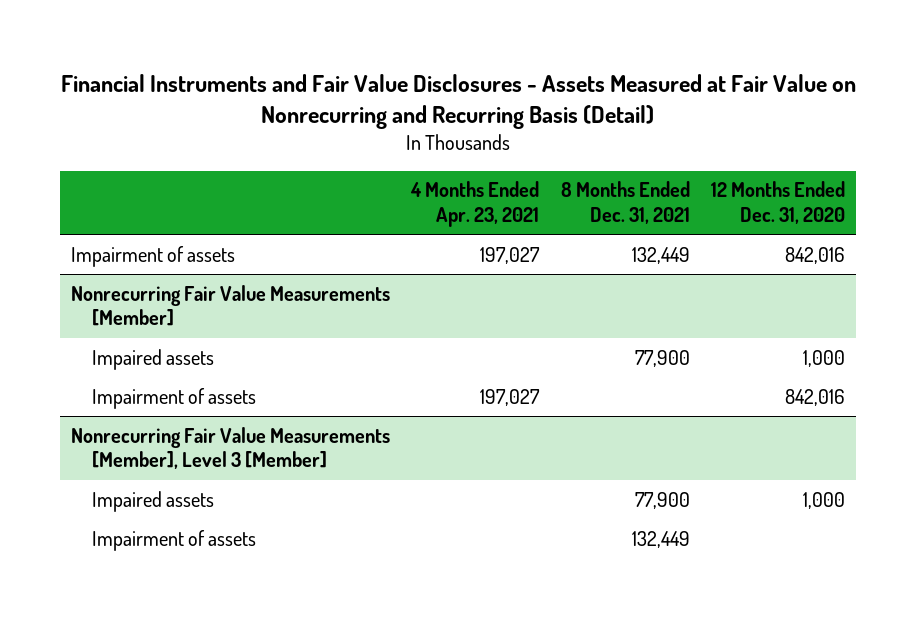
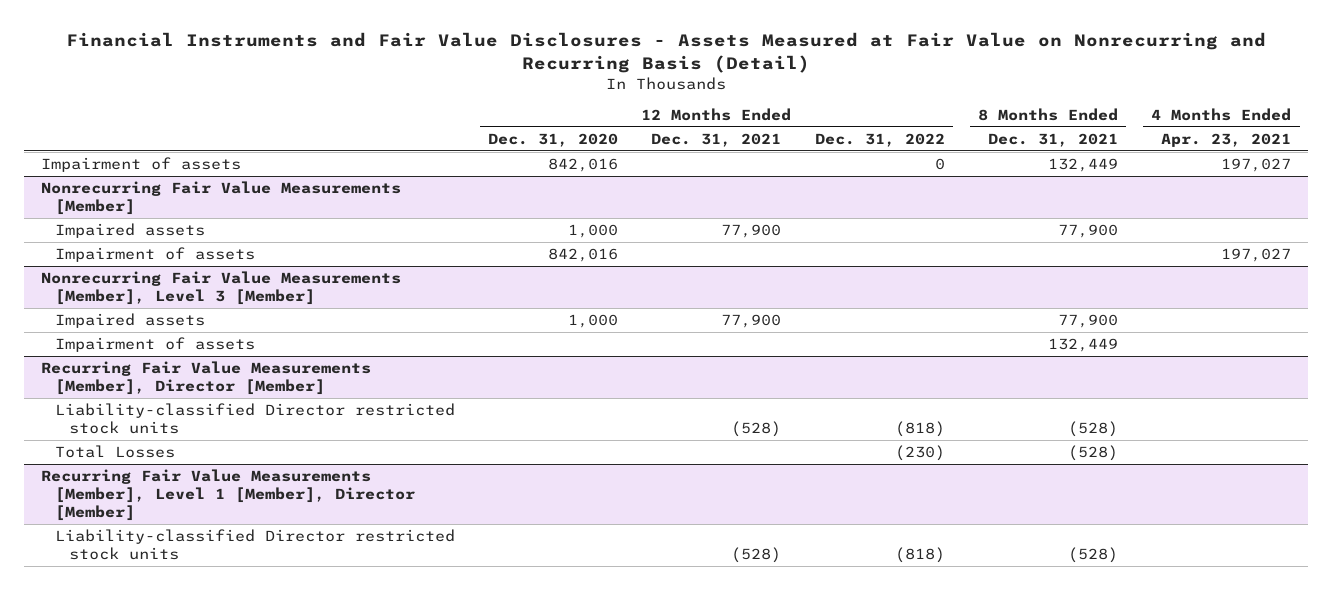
none -> [651,132,782,147] Dec. 31, 2021
none -> [814,132,945,147] Dec. 31, 2022
none -> [40,361,371,395] Recurring Fair Value Measurements [Member], Director [Member]
none -> [54,403,455,434] Liability-classified Director restricted stock units
none -> [54,445,175,459] Total Losses
none -> [40,469,415,521] Recurring Fair Value Measurements [Member], Level 1 [Member], Director [Member]
none -> [54,529,455,560] Liability-classified Director restricted stock units

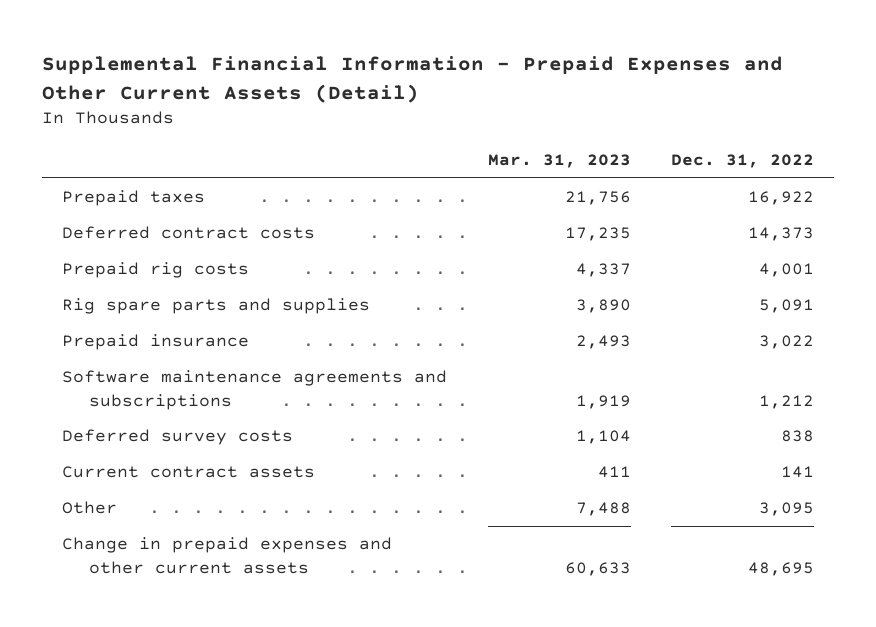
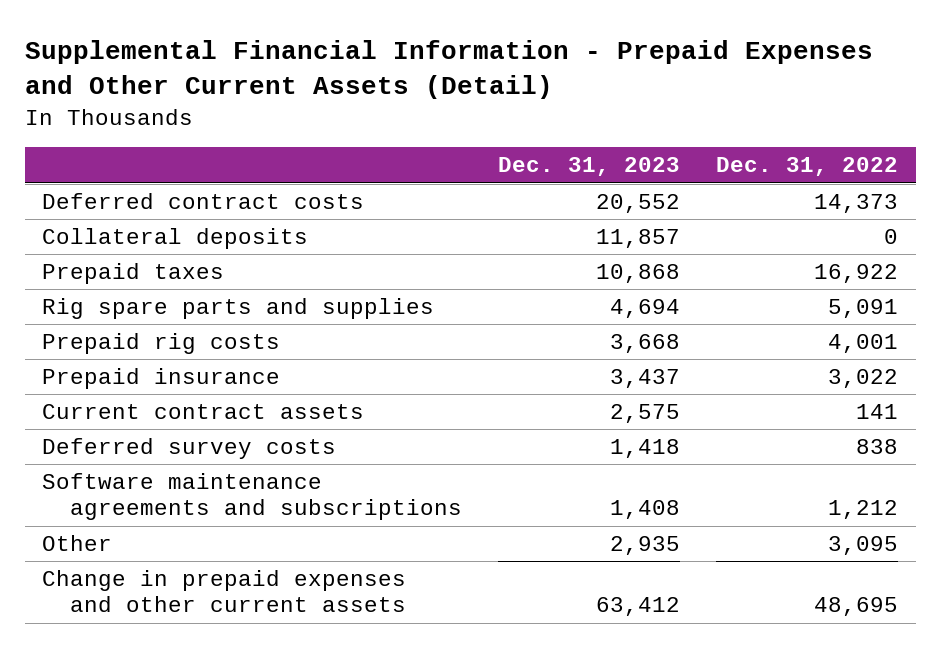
[487,153,631,168] Mar. 31, 2023 -> none
none -> [498,157,681,177] Dec. 31, 2023
none -> [42,228,309,250] Collateral deposits
[62,190,206,207] Prepaid taxes -> [42,263,225,285] Prepaid taxes
[62,262,250,279] Prepaid rig costs -> [42,333,281,355] Prepaid rig costs
[62,429,294,446] Deferred survey costs -> [42,438,337,460] Deferred survey costs
[62,370,448,410] Software maintenance agreements and subscriptions -> [42,473,463,521] Software maintenance agreements and subscriptions

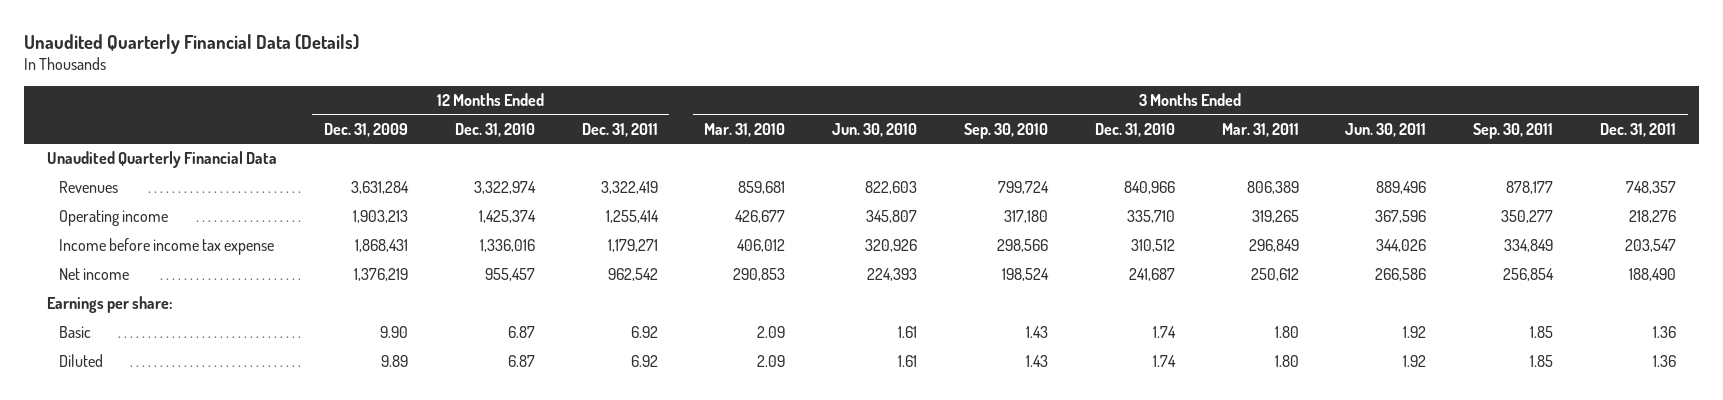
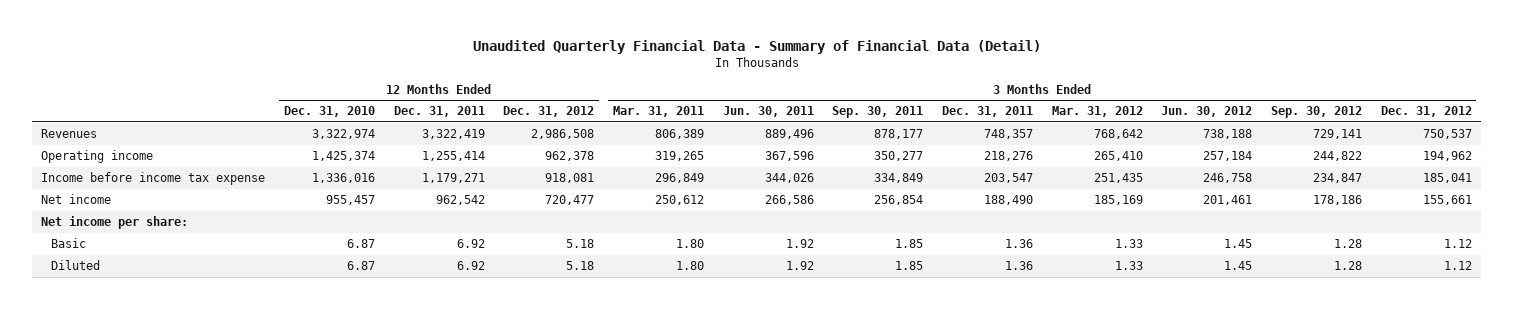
[23,33,359,54] Unaudited Quarterly Financial Data (Details) -> [472,39,1041,54] Unaudited Quarterly Financial Data - Summary of Financial Data (Detail)
[324,122,409,137] Dec. 31, 2009 -> none
[704,122,786,137] Mar. 31, 2010 -> none
[832,122,918,137] Jun. 30, 2010 -> none
[963,122,1048,139] Sep. 30, 2010 -> none
[1094,122,1175,137] Dec. 31, 2010 -> none
none -> [503,106,595,118] Dec. 31, 2012
none -> [1051,106,1143,118] Mar. 31, 2012
none -> [1161,106,1253,118] Jun. 30, 2012
none -> [1271,106,1363,119] Sep. 30, 2012
none -> [1380,106,1472,118] Dec. 31, 2012
[47,151,278,169] Unaudited Quarterly Financial Data -> none
[47,296,174,314] Earnings per share: -> [41,216,189,230] Net income per share:

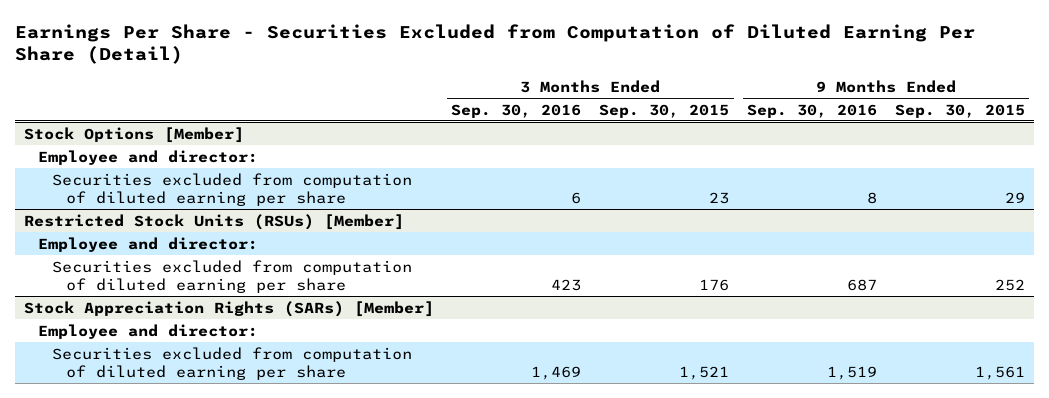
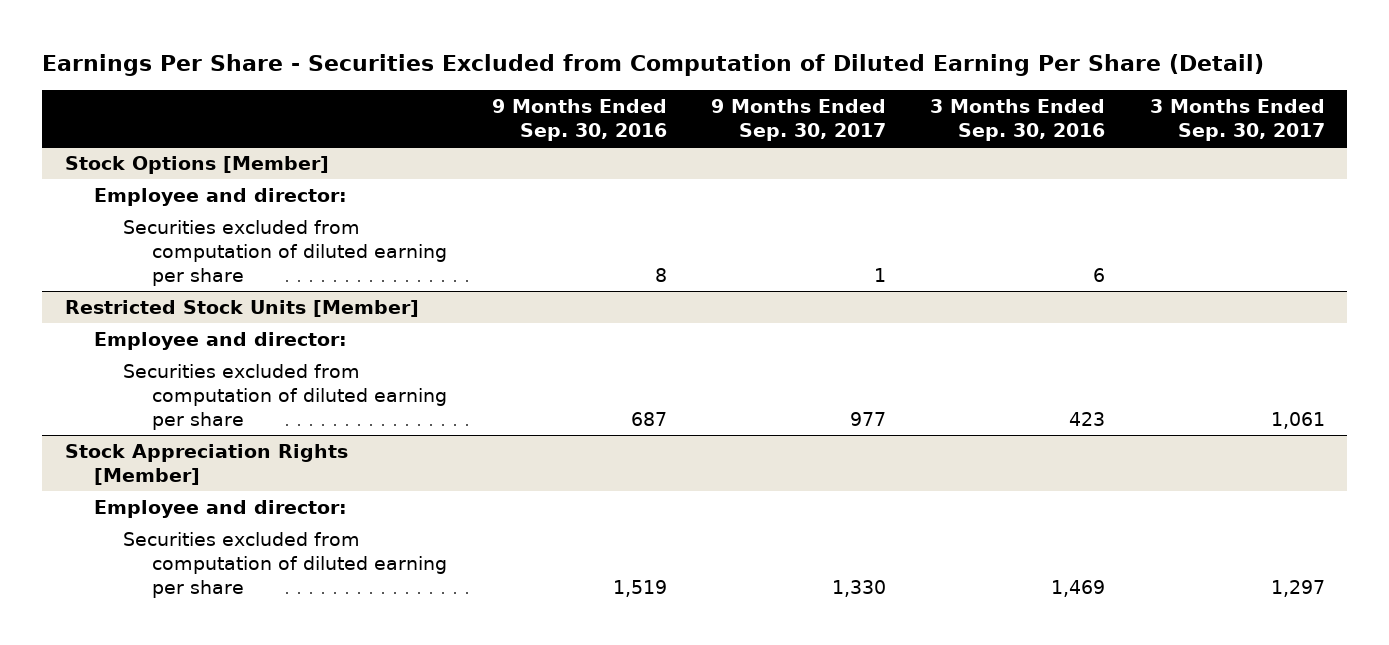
[599,103,730,118] Sep. 30, 2015 -> none
[894,103,1025,118] Sep. 30, 2015 -> none
none -> [710,98,886,141] 9 Months Ended Sep. 30, 2017
none -> [1149,98,1325,141] 3 Months Ended Sep. 30, 2017
[23,213,404,230] Restricted Stock Units (RSUs) [Member] -> [64,299,419,317] Restricted Stock Units [Member]
[23,300,434,317] Stock Appreciation Rights (SARs) [Member] -> [64,443,348,485] Stock Appreciation Rights [Member]

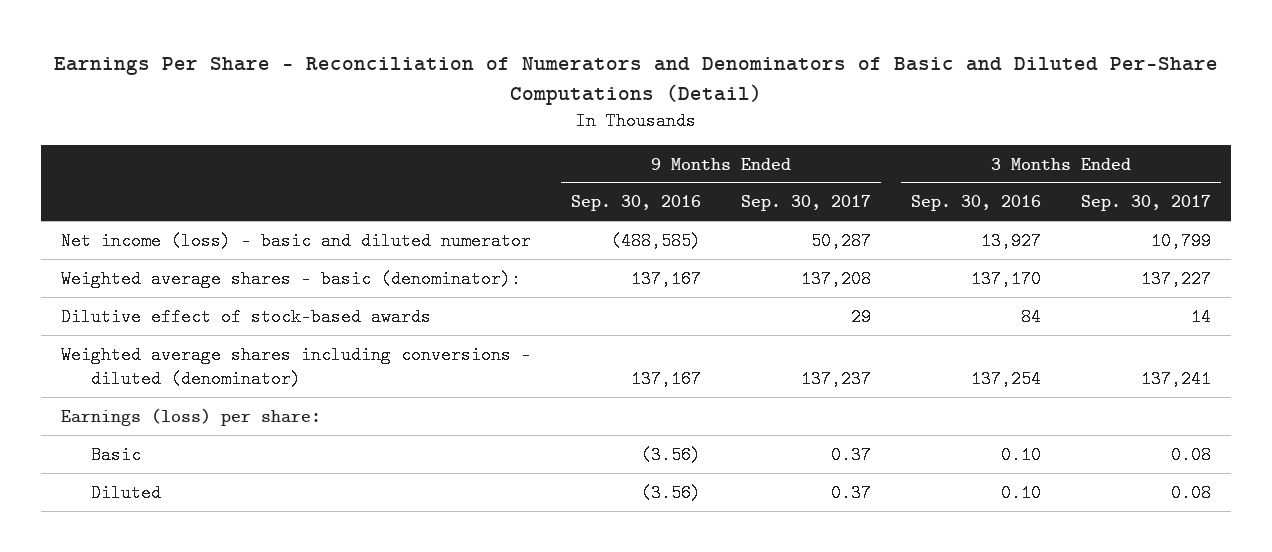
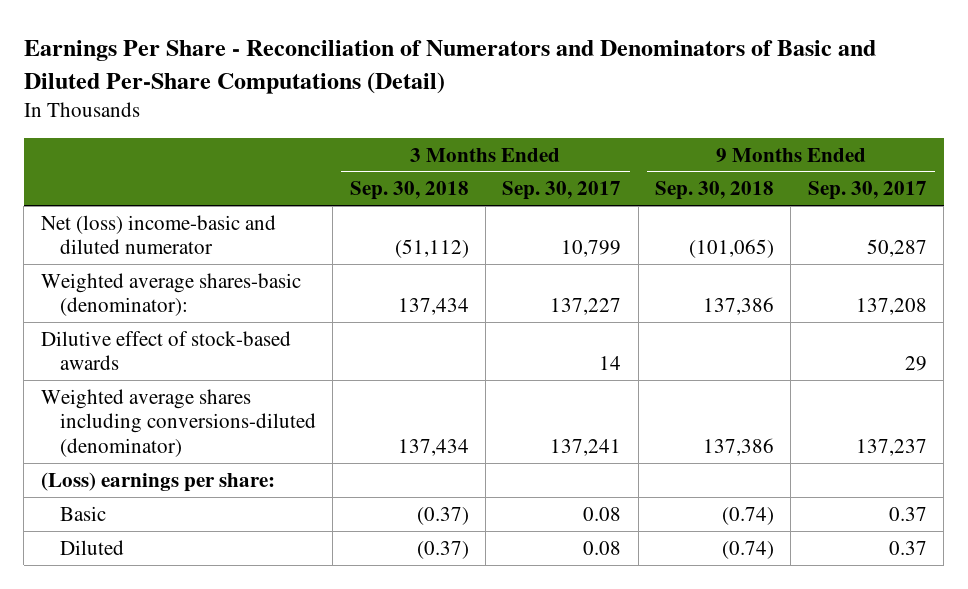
[570,195,701,212] Sep. 30, 2016 -> none
[910,195,1041,212] Sep. 30, 2016 -> none
none -> [349,181,469,201] Sep. 30, 2018
none -> [655,181,775,201] Sep. 30, 2018
[60,231,531,250] Net income (loss) - basic and diluted numerator -> [40,214,276,255] Net (loss) income-basic and diluted numerator
[60,269,521,288] Weighted average shares - basic (denominator): -> [40,272,301,317] Weighted average shares-basic (denominator):
[60,345,531,389] Weighted average shares including conversions - diluted (denominator) -> [40,388,316,457] Weighted average shares including conversions-diluted (denominator)
[60,407,321,426] Earnings (loss) per share: -> [40,471,275,492] (Loss) earnings per share:

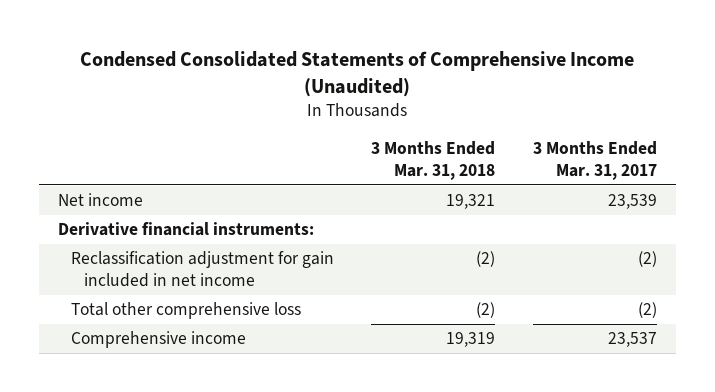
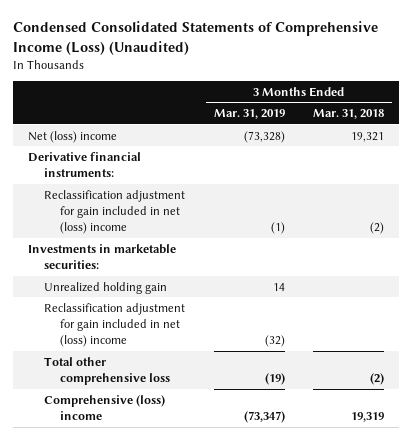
[80,50,635,97] Condensed Consolidated Statements of Comprehensive Income (Unaudited) -> [13,21,379,55] Condensed Consolidated Statements of Comprehensive Income (Loss) (Unaudited)
[533,140,658,181] 3 Months Ended Mar. 31, 2017 -> none
none -> [213,109,285,120] Mar. 31, 2019
[57,193,143,207] Net income -> [27,130,117,143] Net (loss) income
[70,251,334,288] Reclassification adjustment for gain included in net income -> [43,189,185,235] Reclassification adjustment for gain included in net (loss) income
none -> [27,243,176,269] Investments in marketable securities:
none -> [43,281,167,294] Unrealized holding gain
none -> [43,302,185,348] Reclassification adjustment for gain included in net (loss) income
[70,331,246,349] Comprehensive income -> [43,394,165,420] Comprehensive (loss) income

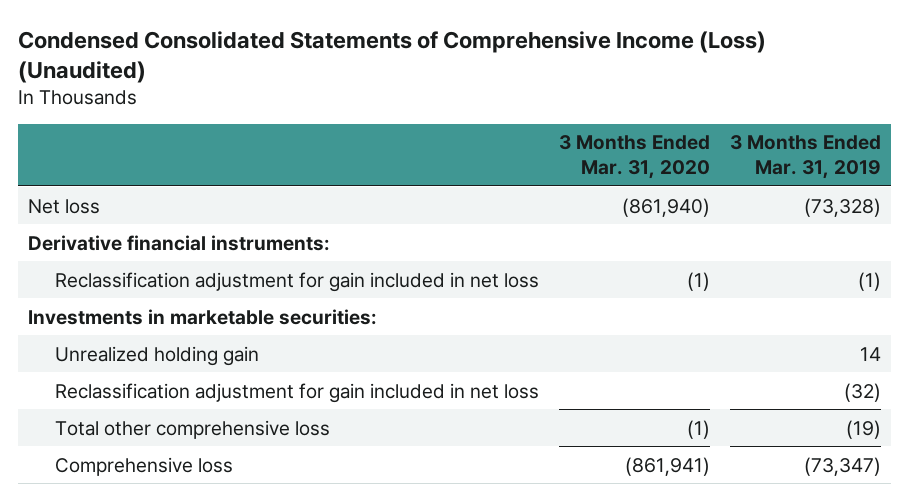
[313,109,385,120] Mar. 31, 2018 -> none
none -> [559,135,711,179] 3 Months Ended Mar. 31, 2020
[27,130,117,143] Net (loss) income -> [27,198,100,214] Net loss
[43,189,185,235] Reclassification adjustment for gain included in net (loss) income -> [55,271,540,292] Reclassification adjustment for gain included in net loss
[43,302,185,348] Reclassification adjustment for gain included in net (loss) income -> [55,382,540,403] Reclassification adjustment for gain included in net loss
[43,394,165,420] Comprehensive (loss) income -> [55,456,234,476] Comprehensive loss

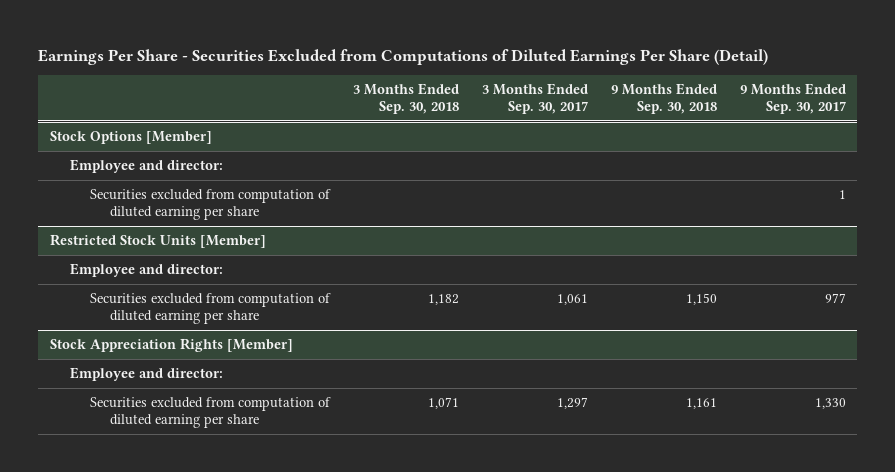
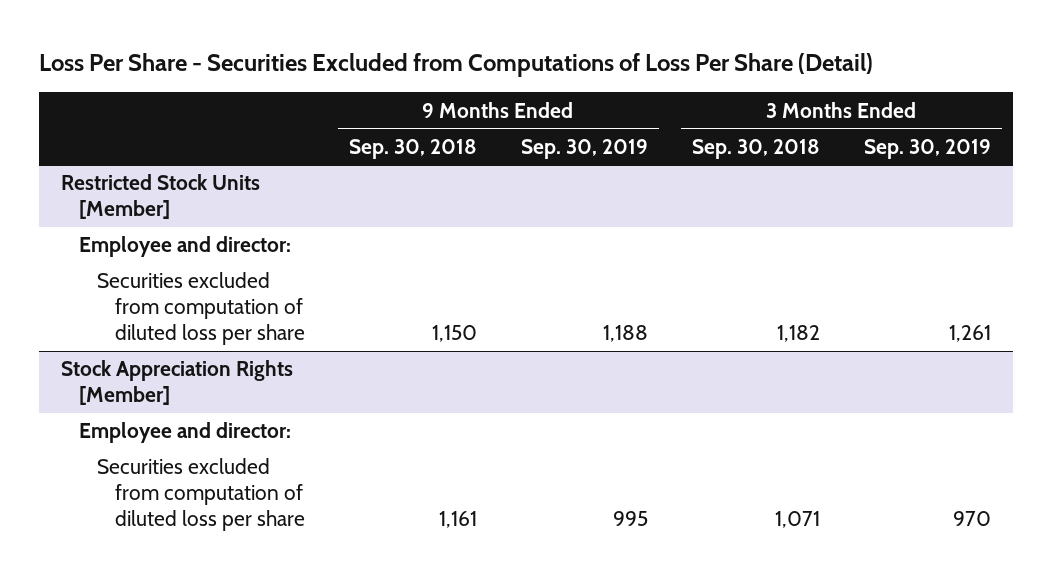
[38,48,769,65] Earnings Per Share - Securities Excluded from Computations of Diluted Earnings Per Share (Detail) -> [38,53,873,78] Loss Per Share - Securities Excluded from Computations of Loss Per Share (Detail)
[481,83,588,115] 3 Months Ended Sep. 30, 2017 -> none
[739,83,846,115] 9 Months Ended Sep. 30, 2017 -> none
none -> [520,138,648,159] Sep. 30, 2019
none -> [863,138,991,159] Sep. 30, 2019
[49,131,212,145] Stock Options [Member] -> none
[69,159,223,174] Employee and director: -> none
[90,189,332,221] Securities excluded from computation of diluted earning per share -> none
[90,293,332,325] Securities excluded from computation of diluted earning per share -> [96,272,305,345] Securities excluded from computation of diluted loss per share
[90,397,332,429] Securities excluded from computation of diluted earning per share -> [96,458,305,531] Securities excluded from computation of diluted loss per share

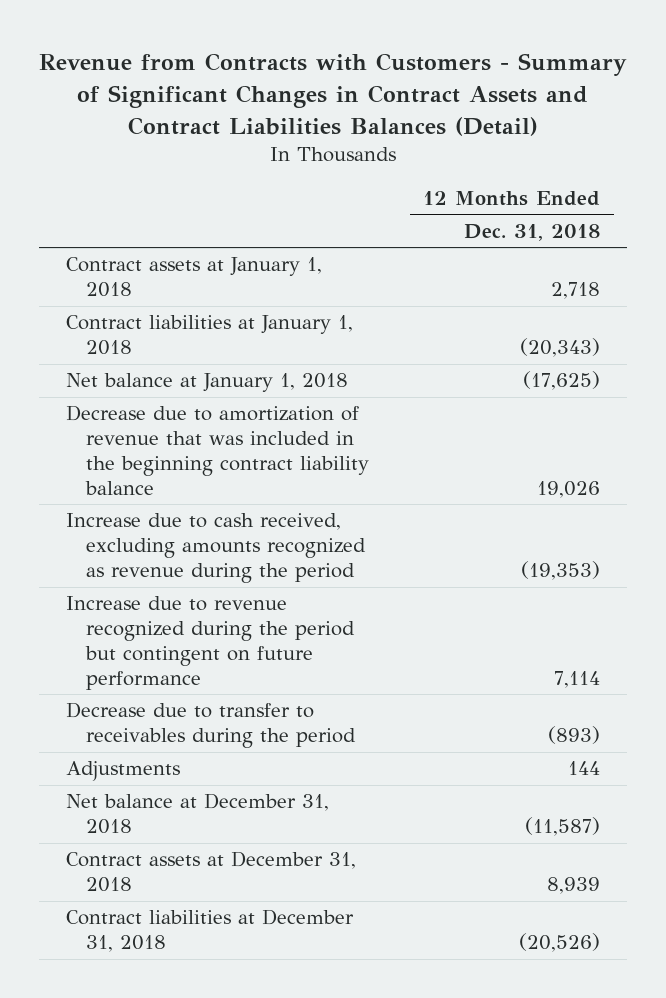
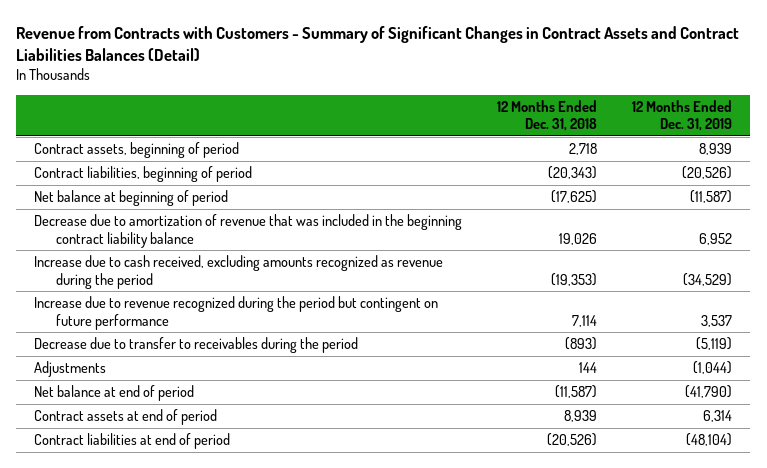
none -> [632,99,733,132] 12 Months Ended Dec. 31, 2019
[65,257,322,298] Contract assets at January 1, 2018 -> [34,142,240,159] Contract assets, beginning of period
[65,315,353,356] Contract liabilities at January 1, 2018 -> [34,166,253,183] Contract liabilities, beginning of period
[65,373,348,393] Net balance at January 1, 2018 -> [34,190,229,207] Net balance at beginning of period
[65,793,329,835] Net balance at December 31, 2018 -> [34,385,195,402] Net balance at end of period
[65,851,356,893] Contract assets at December 31, 2018 -> [34,409,218,426] Contract assets at end of period
[65,909,354,953] Contract liabilities at December 31, 2018 -> [34,433,231,450] Contract liabilities at end of period

